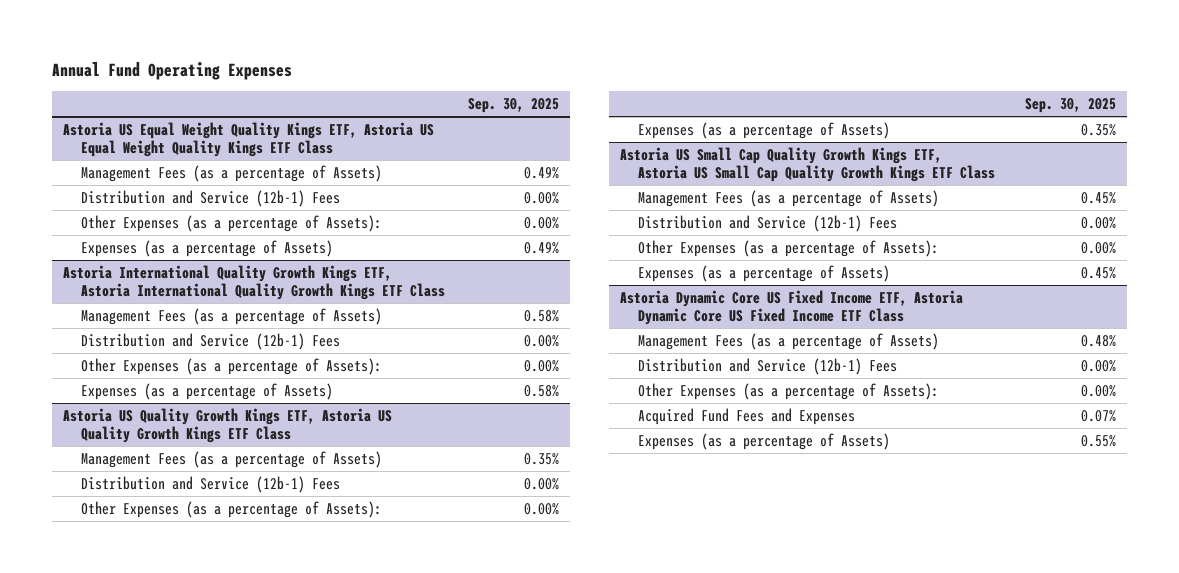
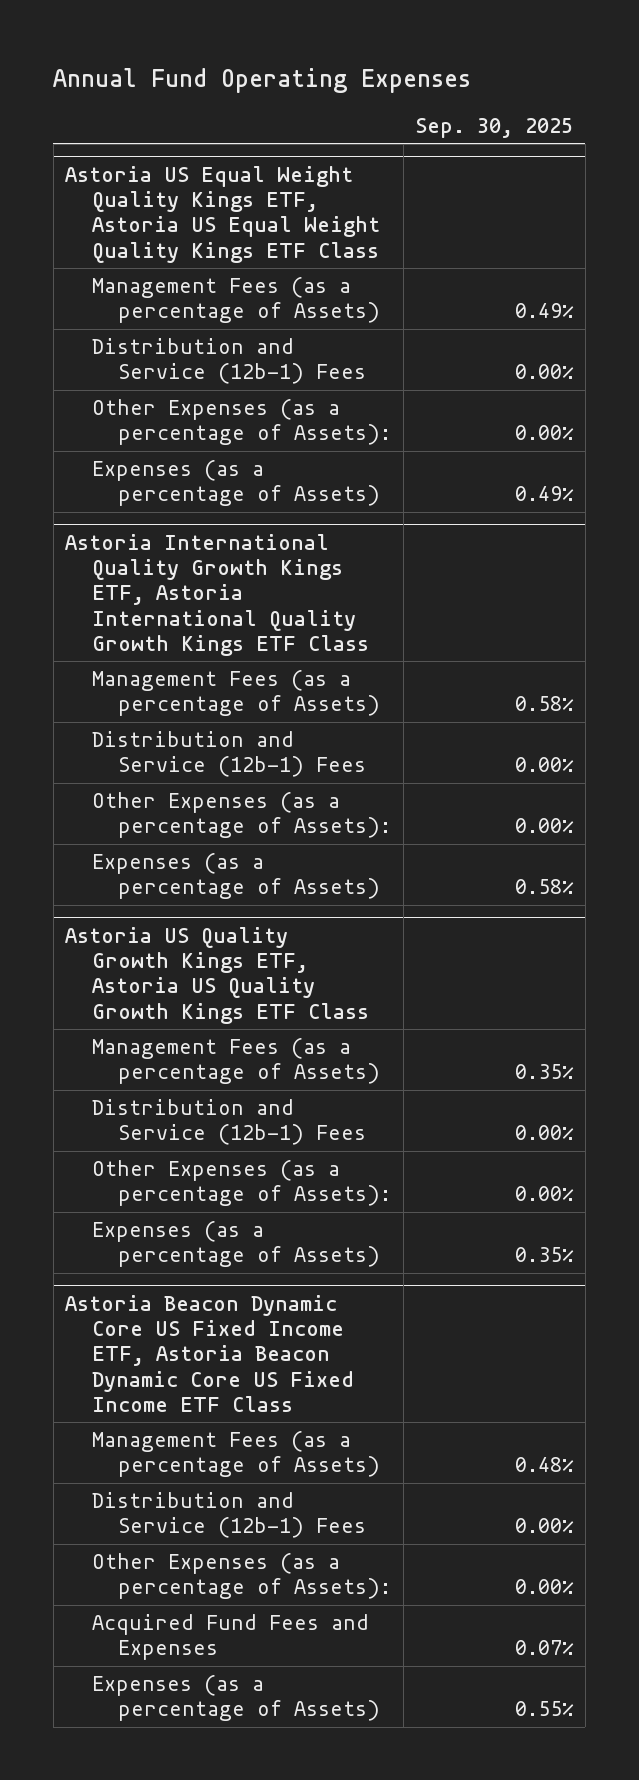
[620,147,995,182] Astoria US Small Cap Quality Growth Kings ETF, Astoria US Small Cap Quality Growth Kings ETF Class -> none
[637,190,939,208] Management Fees (as a percentage of Assets) -> none
[637,215,897,233] Distribution and Service (12b-1) Fees -> none
[637,240,939,258] Other Expenses (as a percentage of Assets): -> none
[637,265,890,283] Expenses (as a percentage of Assets) -> none
[620,290,964,325] Astoria Dynamic Core US Fixed Income ETF, Astoria Dynamic Core US Fixed Income ETF Class -> [65,1294,354,1412] Astoria Beacon Dynamic Core US Fixed Income ETF, Astoria Beacon Dynamic Core US Fixed Income ETF Class

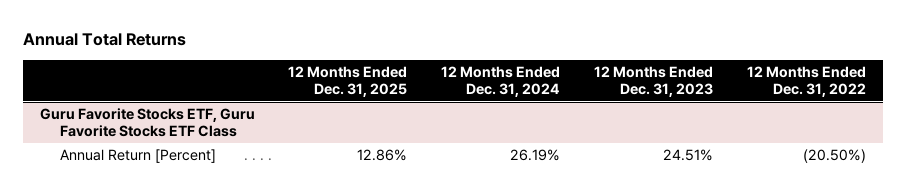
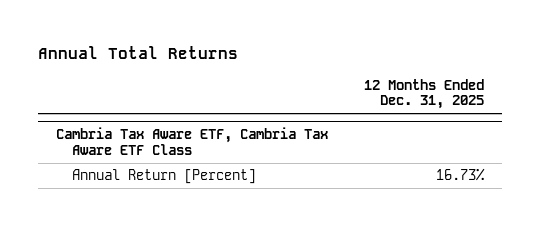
[441,65,561,98] 12 Months Ended Dec. 31, 2024 -> none
[593,65,713,98] 12 Months Ended Dec. 31, 2023 -> none
[746,65,866,98] 12 Months Ended Dec. 31, 2022 -> none
[39,107,255,138] Guru Favorite Stocks ETF, Guru Favorite Stocks ETF Class -> none
none -> [56,127,329,155] Cambria Tax Aware ETF, Cambria Tax Aware ETF Class
[357,148,408,161] 12.86% -> [435,168,485,182] 16.73%

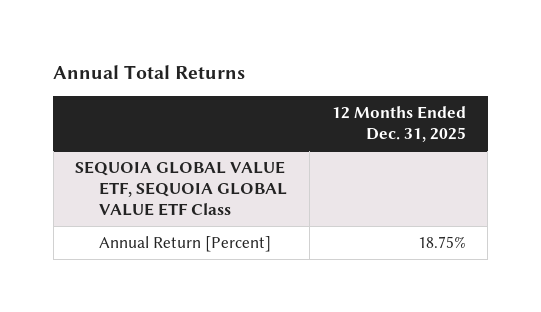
[56,127,329,155] Cambria Tax Aware ETF, Cambria Tax Aware ETF Class -> none
none -> [75,160,288,216] SEQUOIA GLOBAL VALUE ETF, SEQUOIA GLOBAL VALUE ETF Class
[435,168,485,182] 16.73% -> [417,235,466,248] 18.75%

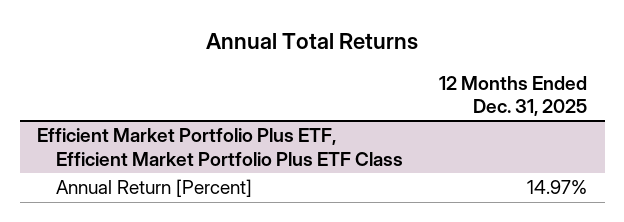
[75,160,288,216] SEQUOIA GLOBAL VALUE ETF, SEQUOIA GLOBAL VALUE ETF Class -> none
none -> [37,128,404,166] Efficient Market Portfolio Plus ETF, Efficient Market Portfolio Plus ETF Class
[417,235,466,248] 18.75% -> [526,180,587,195] 14.97%

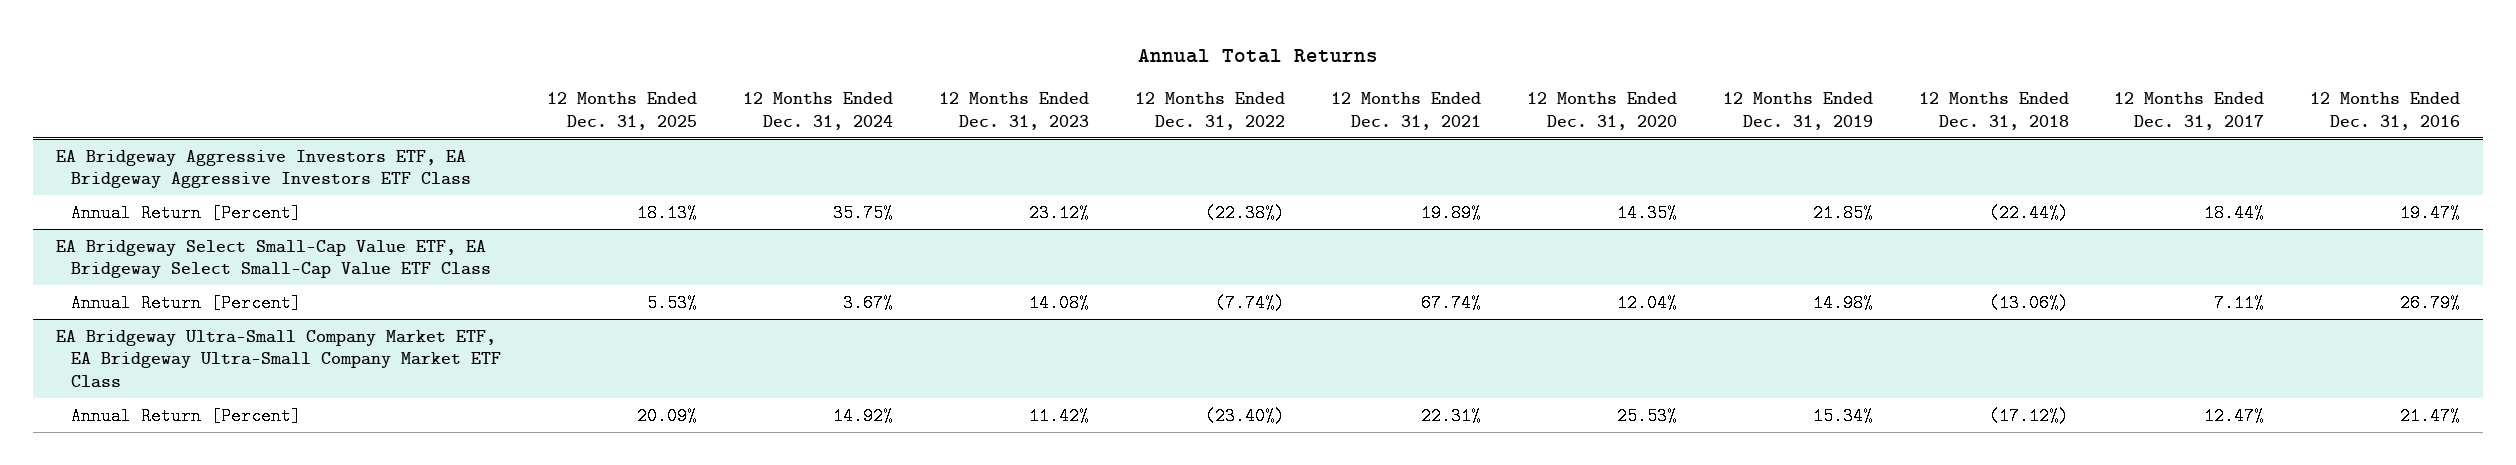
none -> [742,91,893,130] 12 Months Ended Dec. 31, 2024
none -> [938,91,1089,130] 12 Months Ended Dec. 31, 2023
none -> [1134,91,1285,130] 12 Months Ended Dec. 31, 2022
none -> [1330,91,1481,130] 12 Months Ended Dec. 31, 2021
none -> [1526,91,1677,130] 12 Months Ended Dec. 31, 2020
none -> [1722,91,1873,130] 12 Months Ended Dec. 31, 2019
none -> [1918,91,2069,130] 12 Months Ended Dec. 31, 2018
none -> [2114,91,2265,130] 12 Months Ended Dec. 31, 2017
none -> [2310,91,2461,130] 12 Months Ended Dec. 31, 2016
[37,128,404,166] Efficient Market Portfolio Plus ETF, Efficient Market Portfolio Plus ETF Class -> none
none -> [55,149,471,189] EA Bridgeway Aggressive Investors ETF, EA Bridgeway Aggressive Investors ETF Class
[526,180,587,195] 14.97% -> [636,203,697,222] 18.13%
none -> [55,239,491,279] EA Bridgeway Select Small-Cap Value ETF, EA Bridgeway Select Small-Cap Value ETF Class
none -> [70,293,301,312] Annual Return [Percent]
none -> [55,329,501,389] EA Bridgeway Ultra-Small Company Market ETF, EA Bridgeway Ultra-Small Company Market ETF Class
none -> [70,406,301,425] Annual Return [Percent]

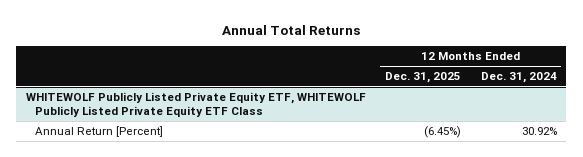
[938,91,1089,130] 12 Months Ended Dec. 31, 2023 -> none
[1134,91,1285,130] 12 Months Ended Dec. 31, 2022 -> none
[1330,91,1481,130] 12 Months Ended Dec. 31, 2021 -> none
[1526,91,1677,130] 12 Months Ended Dec. 31, 2020 -> none
[1722,91,1873,130] 12 Months Ended Dec. 31, 2019 -> none
[1918,91,2069,130] 12 Months Ended Dec. 31, 2018 -> none
[2114,91,2265,130] 12 Months Ended Dec. 31, 2017 -> none
[2310,91,2461,130] 12 Months Ended Dec. 31, 2016 -> none
[55,149,471,189] EA Bridgeway Aggressive Investors ETF, EA Bridgeway Aggressive Investors ETF Class -> none
[55,239,491,279] EA Bridgeway Select Small-Cap Value ETF, EA Bridgeway Select Small-Cap Value ETF Class -> none
[70,293,301,312] Annual Return [Percent] -> none
[55,329,501,389] EA Bridgeway Ultra-Small Company Market ETF, EA Bridgeway Ultra-Small Company Market ETF Class -> none
[70,406,301,425] Annual Return [Percent] -> none
none -> [26,92,367,118] WHITEWOLF Publicly Listed Private Equity ETF, WHITEWOLF Publicly Listed Private Equity ETF Class
[636,203,697,222] 18.13% -> [424,126,462,139] (6.45%)
[832,203,893,222] 35.75% -> [521,127,557,136] 30.92%

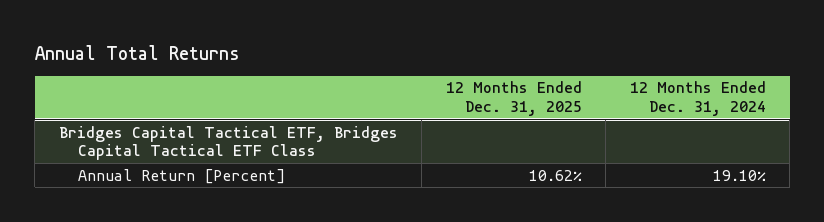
[26,92,367,118] WHITEWOLF Publicly Listed Private Equity ETF, WHITEWOLF Publicly Listed Private Equity ETF Class -> none
none -> [58,125,398,161] Bridges Capital Tactical ETF, Bridges Capital Tactical ETF Class
[424,126,462,139] (6.45%) -> [528,169,582,181] 10.62%
[521,127,557,136] 30.92% -> [712,169,766,181] 19.10%

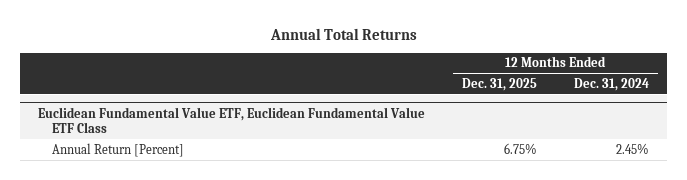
[58,125,398,161] Bridges Capital Tactical ETF, Bridges Capital Tactical ETF Class -> none
none -> [38,106,426,134] Euclidean Fundamental Value ETF, Euclidean Fundamental Value ETF Class
[528,169,582,181] 10.62% -> [504,142,538,154] 6.75%
[712,169,766,181] 19.10% -> [615,142,649,154] 2.45%

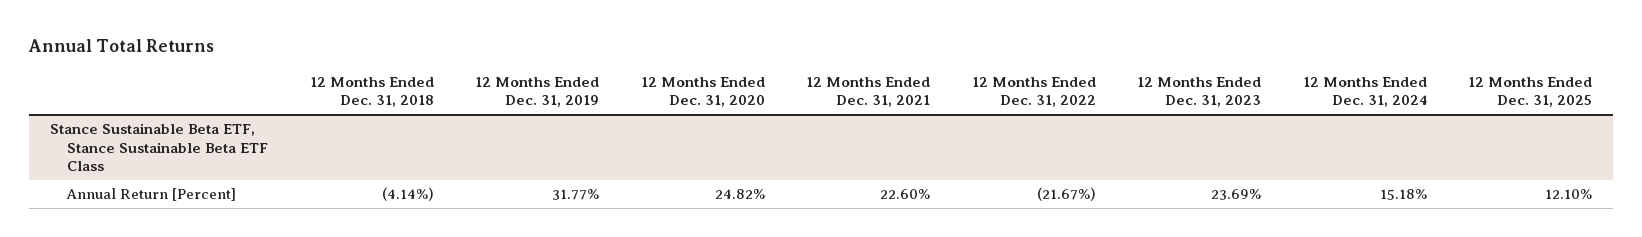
none -> [309,76,434,108] 12 Months Ended Dec. 31, 2018
none -> [475,76,600,108] 12 Months Ended Dec. 31, 2019
none -> [640,76,765,108] 12 Months Ended Dec. 31, 2020
none -> [806,76,931,108] 12 Months Ended Dec. 31, 2021
none -> [971,76,1096,108] 12 Months Ended Dec. 31, 2022
none -> [1137,76,1262,108] 12 Months Ended Dec. 31, 2023
[38,106,426,134] Euclidean Fundamental Value ETF, Euclidean Fundamental Value ETF Class -> none
none -> [49,123,269,172] Stance Sustainable Beta ETF, Stance Sustainable Beta ETF Class
[504,142,538,154] 6.75% -> [1545,189,1593,200] 12.10%
[615,142,649,154] 2.45% -> [1379,189,1427,201] 15.18%

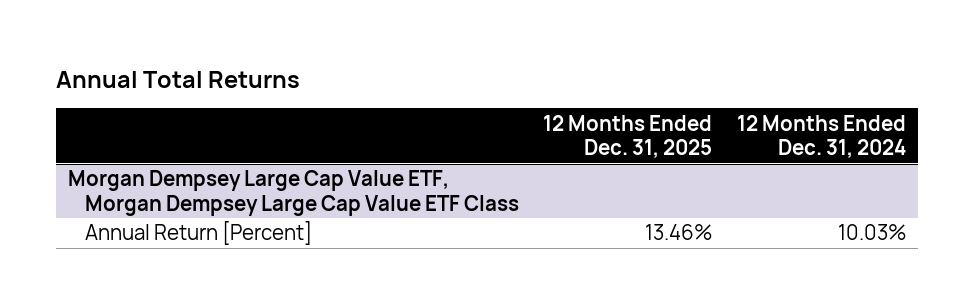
[309,76,434,108] 12 Months Ended Dec. 31, 2018 -> none
[475,76,600,108] 12 Months Ended Dec. 31, 2019 -> none
[640,76,765,108] 12 Months Ended Dec. 31, 2020 -> none
[806,76,931,108] 12 Months Ended Dec. 31, 2021 -> none
[971,76,1096,108] 12 Months Ended Dec. 31, 2022 -> none
[1137,76,1262,108] 12 Months Ended Dec. 31, 2023 -> none
[49,123,269,172] Stance Sustainable Beta ETF, Stance Sustainable Beta ETF Class -> none
none -> [68,170,519,216] Morgan Dempsey Large Cap Value ETF, Morgan Dempsey Large Cap Value ETF Class
[1379,189,1427,201] 15.18% -> [837,224,906,241] 10.03%
[1545,189,1593,200] 12.10% -> [645,224,713,241] 13.46%

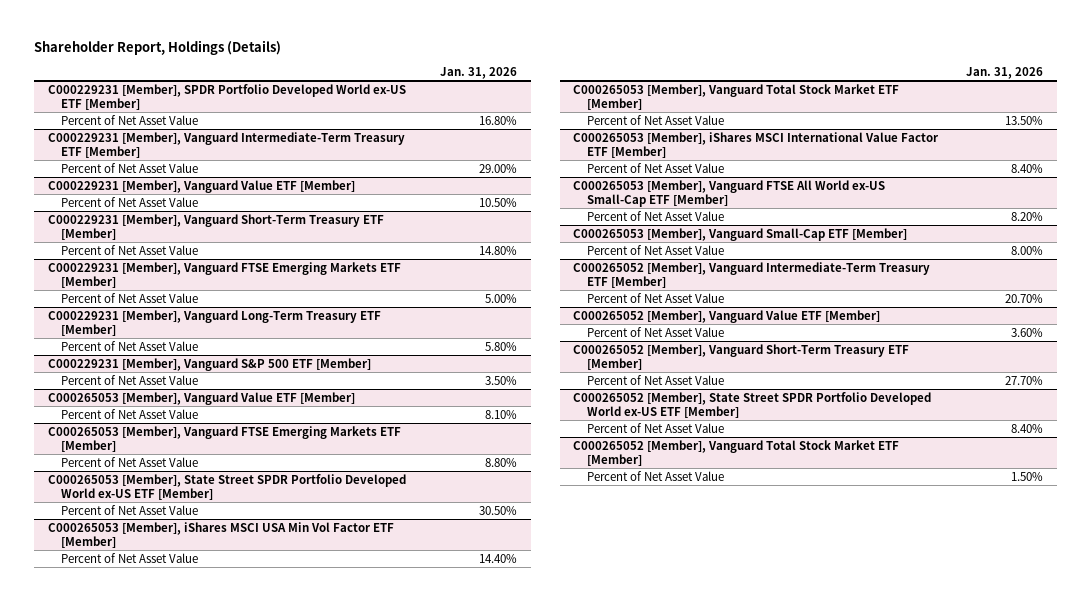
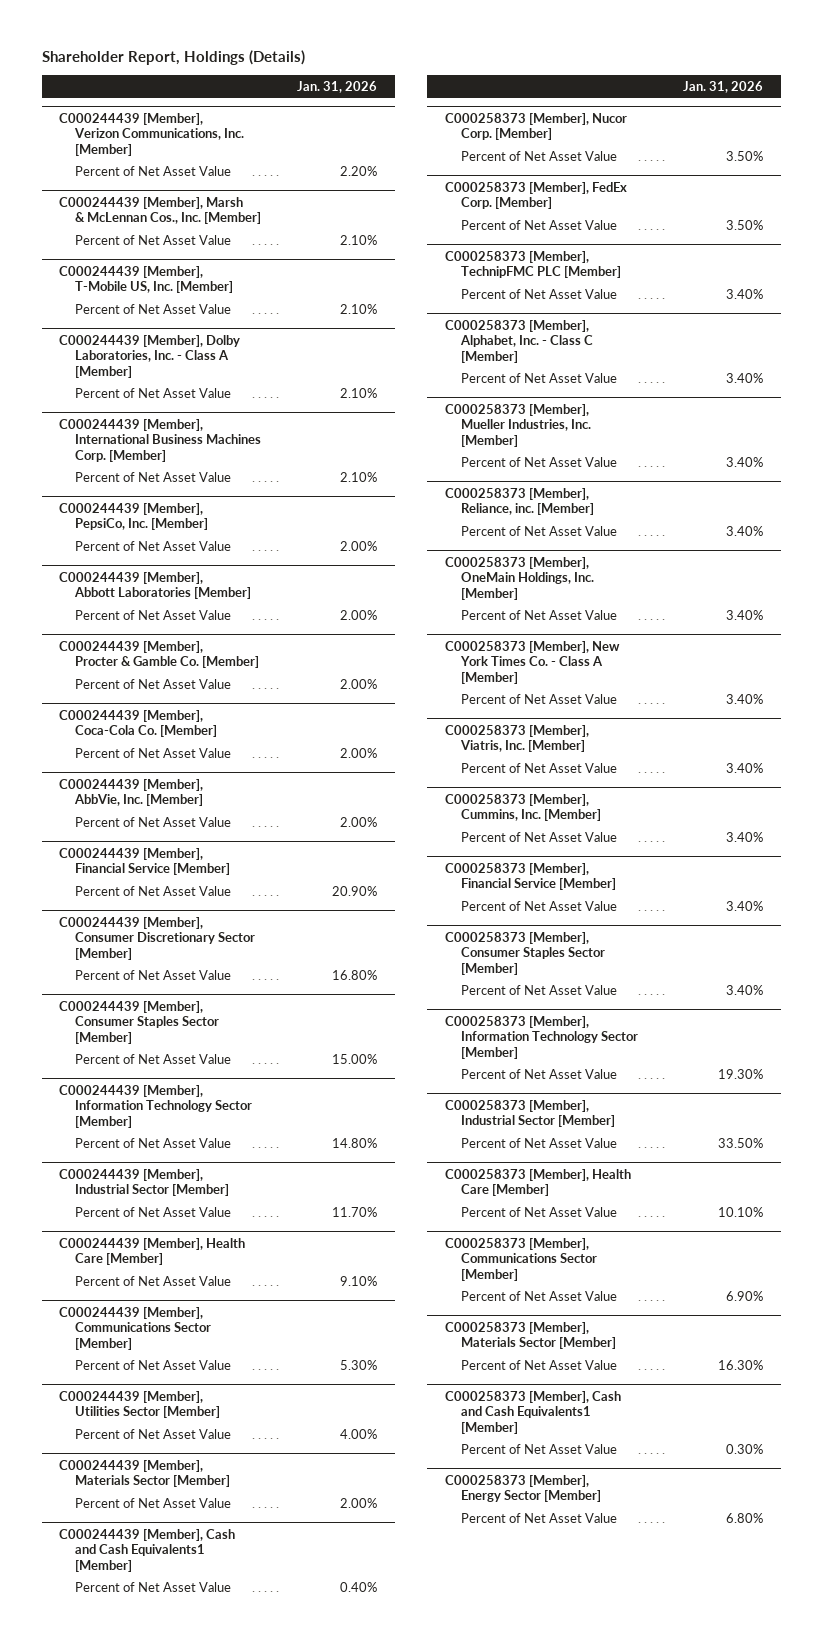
[47,83,406,110] C000229231 [Member], SPDR Portfolio Developed World ex-US ETF [Member] -> none
none -> [59,112,245,156] C000244439 [Member], Verizon Communications, Inc. [Member]
none -> [75,166,232,177] Percent of Net Asset Value
none -> [59,196,262,225] C000244439 [Member], Marsh & McLennan Cos., Inc. [Member]
none -> [75,235,232,246] Percent of Net Asset Value
none -> [59,265,234,294] C000244439 [Member], T-Mobile US, Inc. [Member]
none -> [75,304,232,315] Percent of Net Asset Value
none -> [59,334,241,378] C000244439 [Member], Dolby Laboratories, Inc. - Class A [Member]
none -> [75,388,232,399] Percent of Net Asset Value
none -> [59,418,262,462] C000244439 [Member], International Business Machines Corp. [Member]
none -> [75,472,232,483] Percent of Net Asset Value
none -> [59,502,209,531] C000244439 [Member], PepsiCo, Inc. [Member]
none -> [75,541,232,552] Percent of Net Asset Value
none -> [59,571,252,600] C000244439 [Member], Abbott Laboratories [Member]
none -> [75,610,232,621] Percent of Net Asset Value
none -> [59,640,260,669] C000244439 [Member], Procter & Gamble Co. [Member]
none -> [75,679,232,690] Percent of Net Asset Value
none -> [59,709,218,738] C000244439 [Member], Coca-Cola Co. [Member]
none -> [75,748,232,759] Percent of Net Asset Value
none -> [59,778,204,807] C000244439 [Member], AbbVie, Inc. [Member]
none -> [75,817,232,828] Percent of Net Asset Value
none -> [59,847,231,876] C000244439 [Member], Financial Service [Member]
none -> [75,886,232,897] Percent of Net Asset Value
none -> [59,916,256,960] C000244439 [Member], Consumer Discretionary Sector [Member]
[47,131,405,158] C000229231 [Member], Vanguard Intermediate-Term Treasury ETF [Member] -> none
[47,179,355,193] C000229231 [Member], Vanguard Value ETF [Member] -> none
[61,196,199,207] Percent of Net Asset Value -> none
[47,213,384,240] C000229231 [Member], Vanguard Short-Term Treasury ETF [Member] -> none
none -> [59,1000,220,1044] C000244439 [Member], Consumer Staples Sector [Member]
[479,163,518,173] 29.00% -> [331,1054,377,1065] 15.00%
none -> [59,1084,253,1128] C000244439 [Member], Information Technology Sector [Member]
[47,261,401,288] C000229231 [Member], Vanguard FTSE Emerging Markets ETF [Member] -> none
[47,309,381,336] C000229231 [Member], Vanguard Long-Term Treasury ETF [Member] -> none
[47,357,371,371] C000229231 [Member], Vanguard S&P 500 ETF [Member] -> none
none -> [59,1168,230,1197] C000244439 [Member], Industrial Sector [Member]
[485,293,518,303] 5.00% -> [331,1207,377,1218] 11.70%
none -> [59,1237,246,1266] C000244439 [Member], Health Care [Member]
[485,341,518,351] 5.80% -> [339,1276,377,1287] 9.10%
none -> [59,1306,212,1350] C000244439 [Member], Communications Sector [Member]
none -> [75,1360,232,1371] Percent of Net Asset Value
none -> [59,1390,221,1419] C000244439 [Member], Utilities Sector [Member]
none -> [75,1429,232,1440] Percent of Net Asset Value
none -> [59,1459,231,1488] C000244439 [Member], Materials Sector [Member]
none -> [75,1498,232,1509] Percent of Net Asset Value
none -> [59,1528,236,1572] C000244439 [Member], Cash and Cash Equivalents1 [Member]
none -> [75,1582,232,1593] Percent of Net Asset Value
none -> [445,112,628,141] C000258373 [Member], Nucor Corp. [Member]
[47,391,355,405] C000265053 [Member], Vanguard Value ETF [Member] -> none
[47,425,401,452] C000265053 [Member], Vanguard FTSE Emerging Markets ETF [Member] -> none
[47,473,406,500] C000265053 [Member], State Street SPDR Portfolio Developed World ex-US ETF [Member] -> none
[47,521,394,548] C000265053 [Member], iShares MSCI USA Min Vol Factor ETF [Member] -> none
[573,83,900,110] C000265053 [Member], Vanguard Total Stock Market ETF [Member] -> none
[573,131,940,158] C000265053 [Member], iShares MSCI International Value Factor ETF [Member] -> none
[573,179,886,207] C000265053 [Member], Vanguard FTSE All World ex-US Small-Cap ETF [Member] -> none
[573,227,908,241] C000265053 [Member], Vanguard Small-Cap ETF [Member] -> none
[573,261,931,288] C000265052 [Member], Vanguard Intermediate-Term Treasury ETF [Member] -> none
[573,309,881,323] C000265052 [Member], Vanguard Value ETF [Member] -> none
[573,343,910,370] C000265052 [Member], Vanguard Short-Term Treasury ETF [Member] -> none
[573,391,932,418] C000265052 [Member], State Street SPDR Portfolio Developed World ex-US ETF [Member] -> none
[573,439,900,466] C000265052 [Member], Vanguard Total Stock Market ETF [Member] -> none
none -> [445,181,628,210] C000258373 [Member], FedEx Corp. [Member]
[485,409,518,419] 8.10% -> [725,220,763,231] 3.50%
none -> [445,250,622,279] C000258373 [Member], TechnipFMC PLC [Member]
[485,457,518,467] 8.80% -> [725,289,763,300] 3.40%
none -> [445,319,594,363] C000258373 [Member], Alphabet, Inc. - Class C [Member]
[479,505,518,515] 30.50% -> [725,373,763,384] 3.40%
none -> [445,403,592,447] C000258373 [Member], Mueller Industries, Inc. [Member]
[479,553,518,563] 14.40% -> [725,457,763,468] 3.40%
none -> [445,487,595,516] C000258373 [Member], Reliance, inc. [Member]
[1004,115,1043,125] 13.50% -> [725,526,763,537] 3.40%
none -> [445,556,595,600] C000258373 [Member], OneMain Holdings, Inc. [Member]
[1010,163,1043,173] 8.40% -> [725,610,763,621] 3.40%
none -> [445,640,621,684] C000258373 [Member], New York Times Co. - Class A [Member]
[1010,211,1043,221] 8.20% -> [725,694,763,705] 3.40%
none -> [445,724,590,753] C000258373 [Member], Viatris, Inc. [Member]
[1010,245,1043,255] 8.00% -> [725,763,763,774] 3.40%
none -> [445,793,602,822] C000258373 [Member], Cummins, Inc. [Member]
[1004,293,1043,303] 20.70% -> [725,832,763,843] 3.40%
none -> [445,862,617,891] C000258373 [Member], Financial Service [Member]
[1010,327,1043,337] 3.60% -> [725,901,763,912] 3.40%
none -> [445,931,606,975] C000258373 [Member], Consumer Staples Sector [Member]
[1004,375,1043,385] 27.70% -> [725,985,763,996] 3.40%
none -> [445,1015,639,1059] C000258373 [Member], Information Technology Sector [Member]
[1010,423,1043,433] 8.40% -> [717,1069,763,1080] 19.30%
none -> [445,1099,616,1128] C000258373 [Member], Industrial Sector [Member]
[1010,471,1043,481] 1.50% -> [717,1138,763,1149] 33.50%
none -> [445,1168,632,1197] C000258373 [Member], Health Care [Member]
none -> [461,1207,618,1218] Percent of Net Asset Value
none -> [445,1237,598,1281] C000258373 [Member], Communications Sector [Member]
none -> [461,1291,618,1302] Percent of Net Asset Value
none -> [445,1321,617,1350] C000258373 [Member], Materials Sector [Member]
none -> [461,1360,618,1371] Percent of Net Asset Value
none -> [445,1390,622,1434] C000258373 [Member], Cash and Cash Equivalents1 [Member]
none -> [461,1444,618,1455] Percent of Net Asset Value
none -> [445,1474,602,1503] C000258373 [Member], Energy Sector [Member]
none -> [461,1513,618,1524] Percent of Net Asset Value

